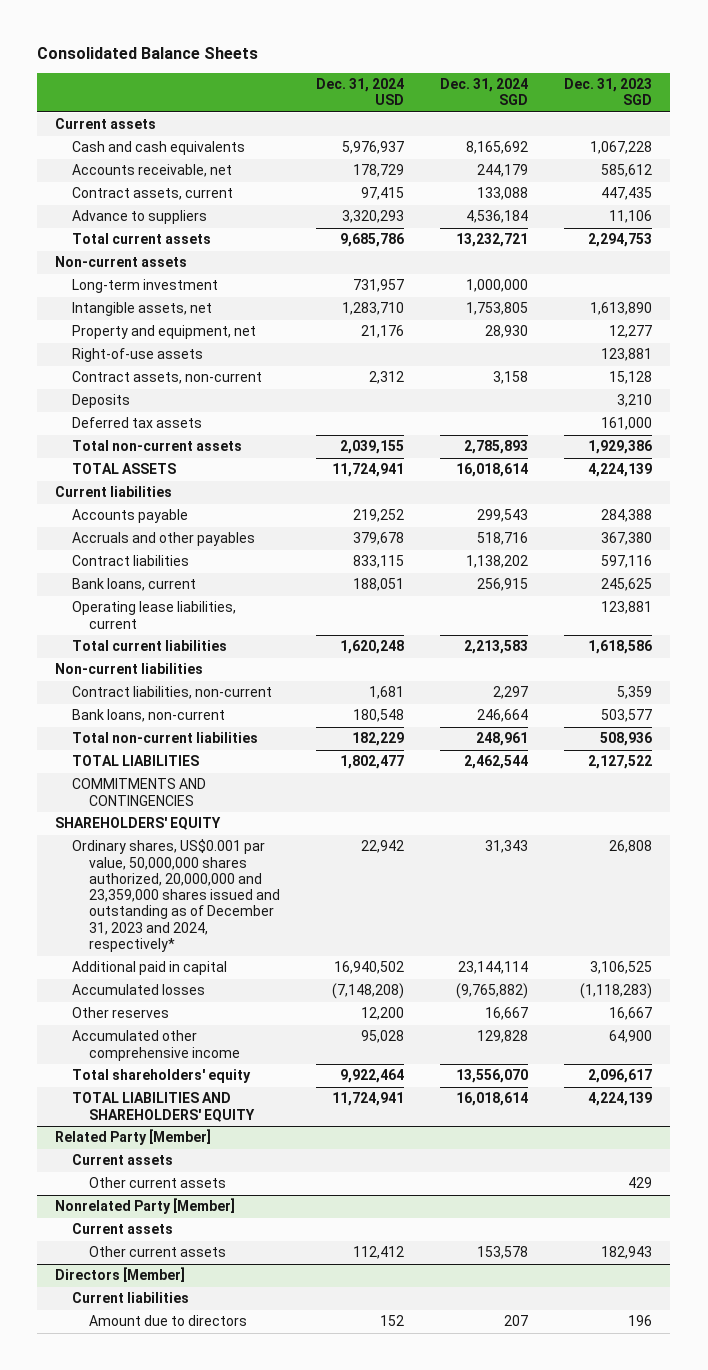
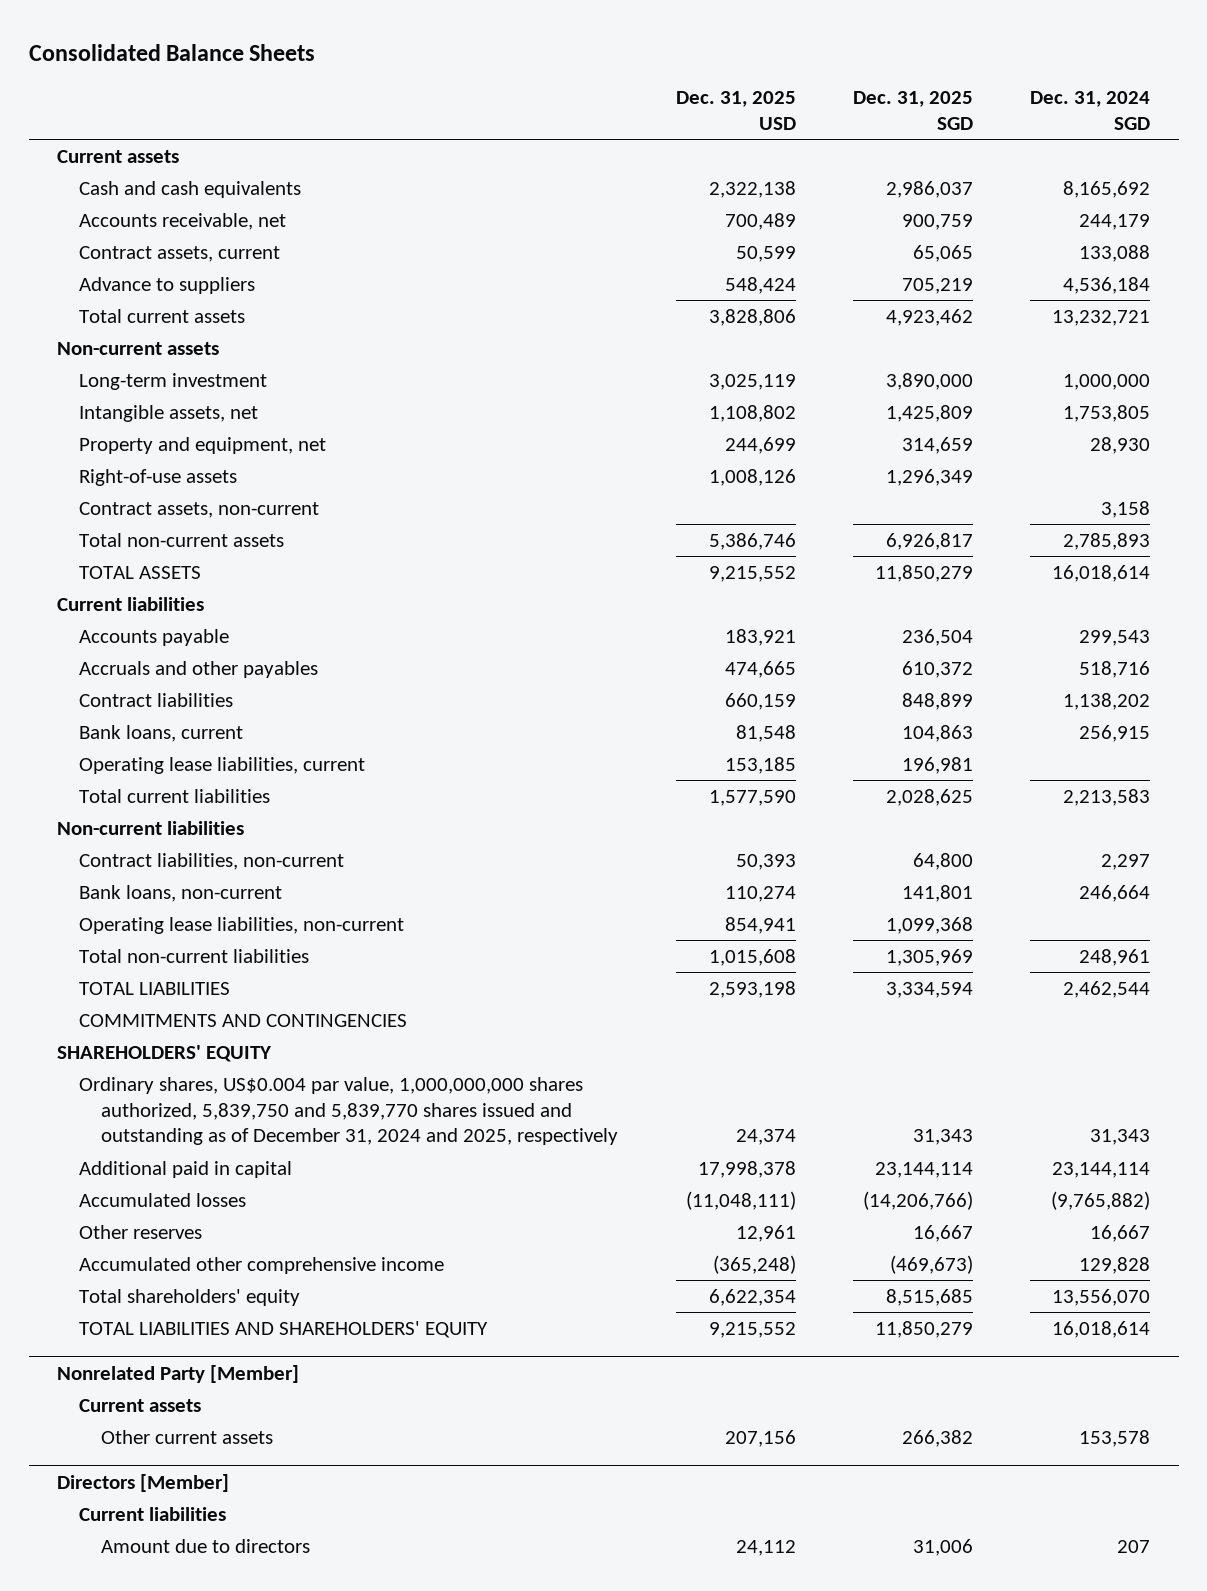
[316,78,405,106] Dec. 31, 2024 USD -> none
[564,78,653,106] Dec. 31, 2023 SGD -> none
none -> [675,90,796,130] Dec. 31, 2025 USD
none -> [852,90,973,130] Dec. 31, 2025 SGD
[72,394,131,409] Deposits -> none
[72,417,203,429] Deferred tax assets -> none
none -> [79,916,405,934] Operating lease liabilities, non-current
[72,839,281,953] Ordinary shares, US$0.001 par value, 50,000,000 shares authorized, 20,000,000 and 23,359,000 shares issued and outstanding as of December 31, 2023 and 2024, respectively* -> [79,1076,619,1146] Ordinary shares, US$0.004 par value, 1,000,000,000 shares authorized, 5,839,750 and 5,839,770 shares issued and outstanding as of December 31, 2024 and 2025, respectively
[55,1129,212,1146] Related Party [Member] -> none
[72,1154,174,1166] Current assets -> none
[89,1177,227,1189] Other current assets -> none

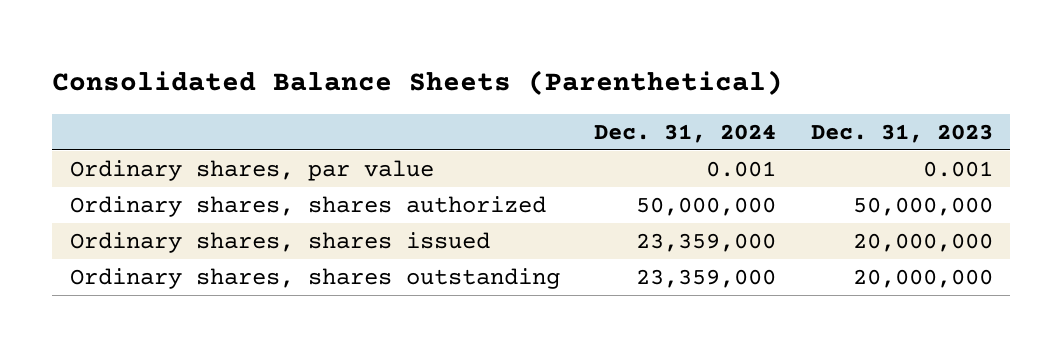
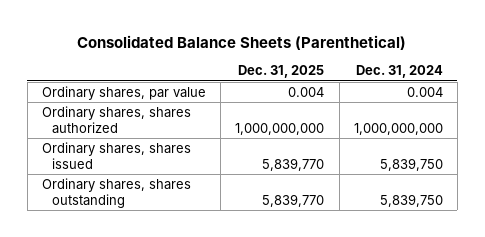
[811,123,994,143] Dec. 31, 2023 -> none
none -> [238,65,325,79] Dec. 31, 2025
[706,160,777,177] 0.001 -> [406,86,443,97] 0.004
[636,196,777,216] 50,000,000 -> [353,122,443,135] 1,000,000,000
[636,232,777,252] 23,359,000 -> [379,157,443,171] 5,839,750
[636,268,777,288] 23,359,000 -> [379,193,443,207] 5,839,750

